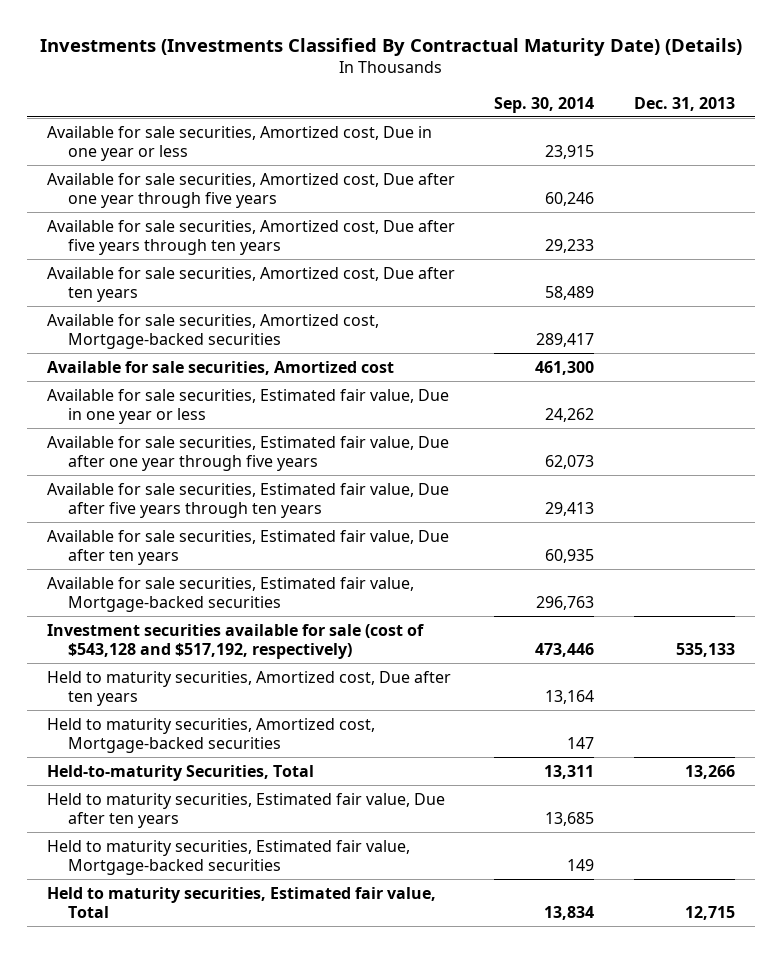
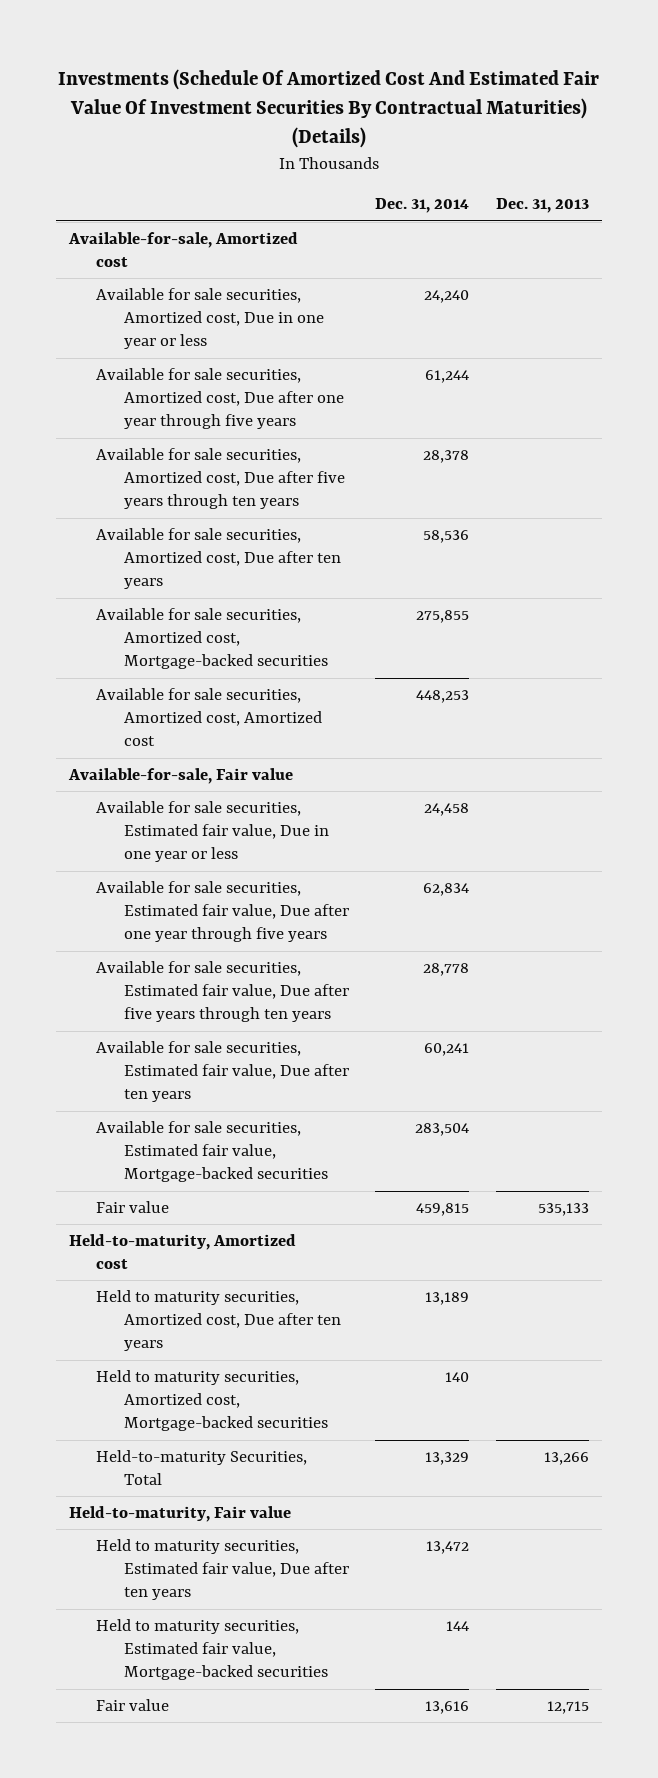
[39,37,742,56] Investments (Investments Classified By Contractual Maturity Date) (Details) -> [57,68,599,149] Investments (Schedule Of Amortized Cost And Estimated Fair Value Of Investment Securities By Contractual Maturities) (Details)
[494,96,595,113] Sep. 30, 2014 -> none
none -> [375,198,470,214] Dec. 31, 2014
none -> [67,231,298,268] Available-for-sale, Amortized cost
[46,360,394,375] Available for sale securities, Amortized cost -> [96,687,322,747] Available for sale securities, Amortized cost, Amortized cost
none -> [67,767,293,784] Available-for-sale, Fair value
[46,623,424,660] Investment securities available for sale (cost of $543,128 and $517,192, respectively) -> [96,1200,170,1213] Fair value
none -> [68,1233,296,1270] Held-to-maturity, Amortized cost
none -> [68,1505,291,1522] Held-to-maturity, Fair value
[46,886,436,919] Held to maturity securities, Estimated fair value, Total -> [96,1698,170,1711] Fair value

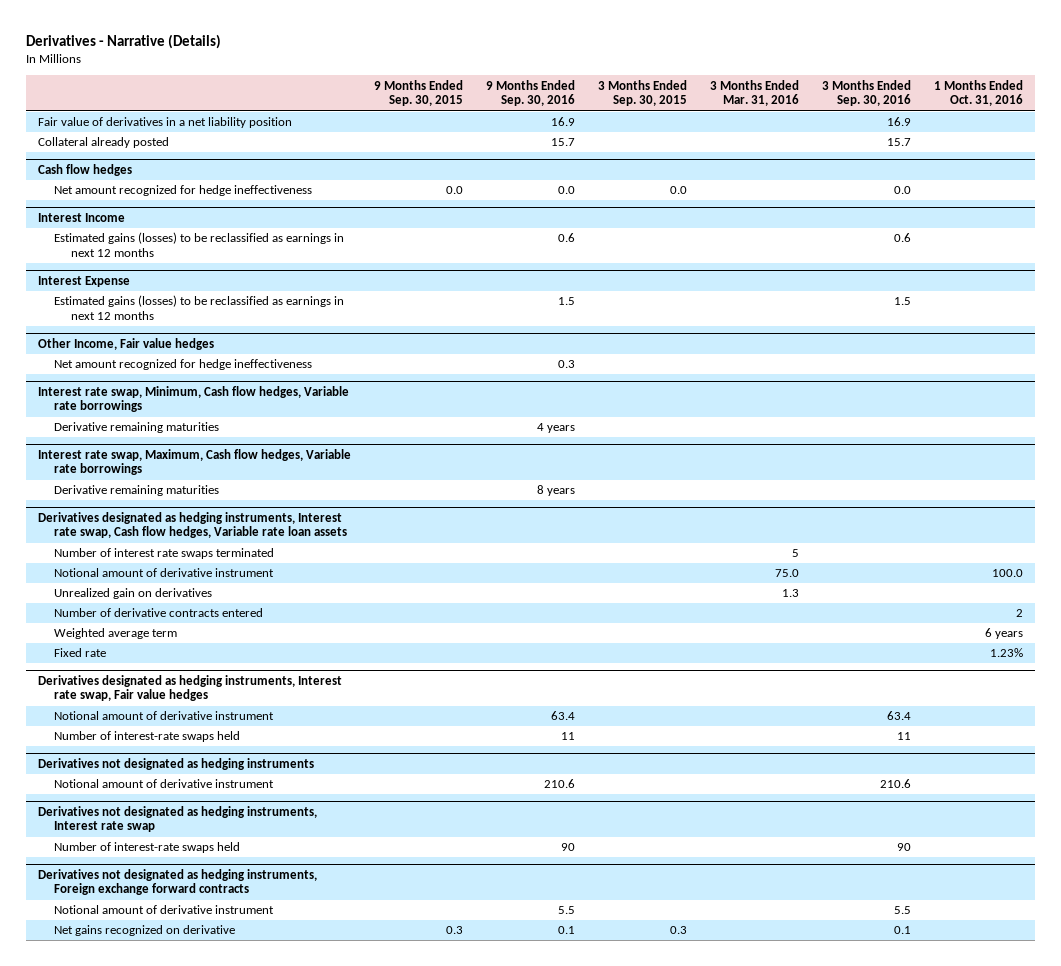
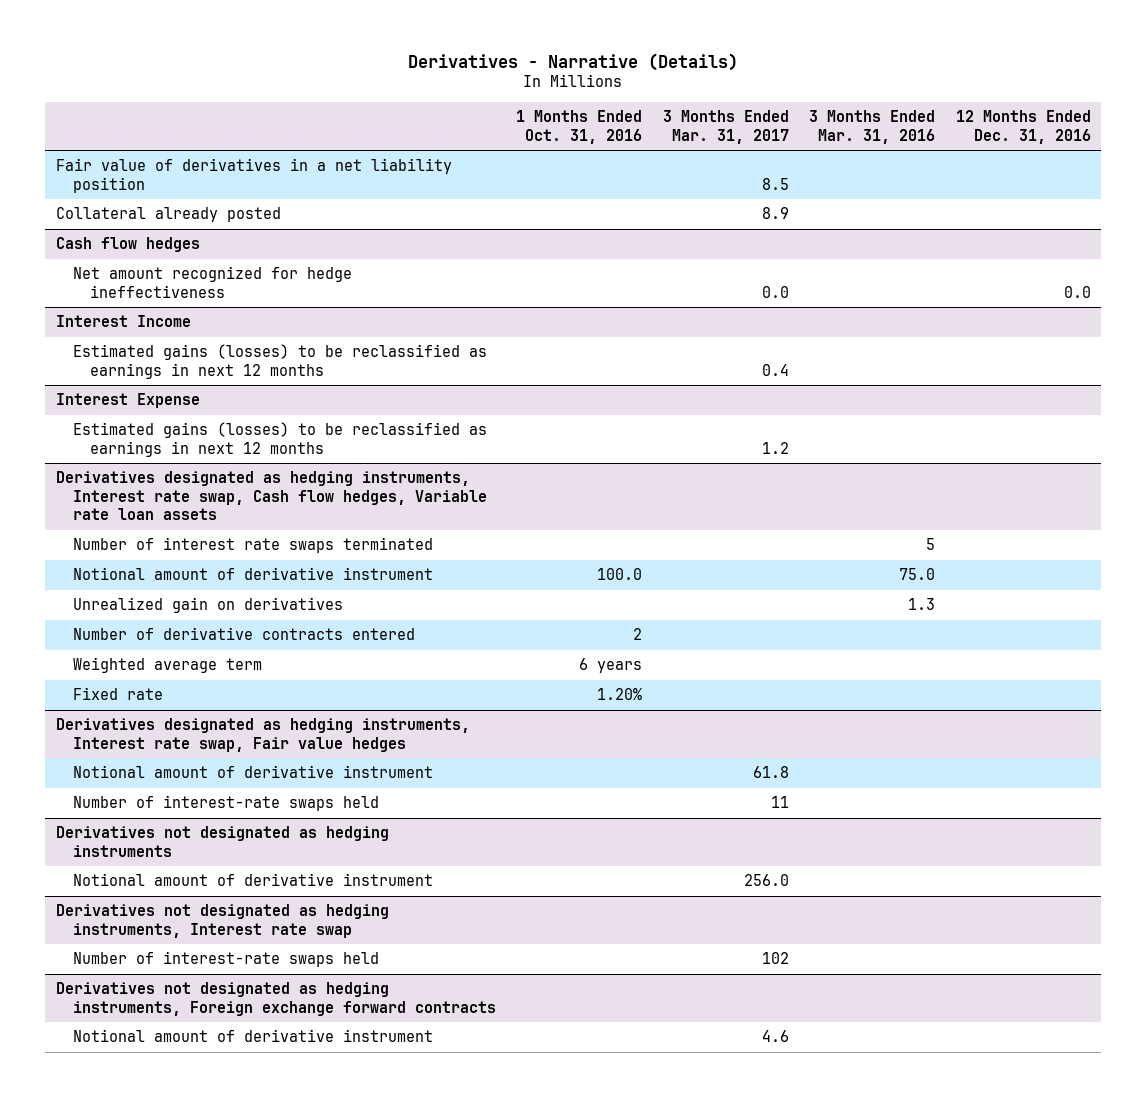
[373,79,463,107] 9 Months Ended Sep. 30, 2015 -> none
[485,79,575,107] 9 Months Ended Sep. 30, 2016 -> none
[597,79,687,107] 3 Months Ended Sep. 30, 2015 -> none
[822,79,912,107] 3 Months Ended Sep. 30, 2016 -> none
none -> [662,110,789,144] 3 Months Ended Mar. 31, 2017
none -> [955,110,1091,144] 12 Months Ended Dec. 31, 2016
[37,337,214,350] Other Income, Fair value hedges -> none
[54,359,313,371] Net amount recognized for hedge ineffectiveness -> none
[37,385,349,413] Interest rate swap, Minimum, Cash flow hedges, Variable rate borrowings -> none
[54,422,220,434] Derivative remaining maturities -> none
[37,448,351,476] Interest rate swap, Maximum, Cash flow hedges, Variable rate borrowings -> none
[54,485,220,497] Derivative remaining maturities -> none
[990,648,1024,658] 1.23% -> [597,688,643,701] 1.20%
[54,925,236,937] Net gains recognized on derivative -> none

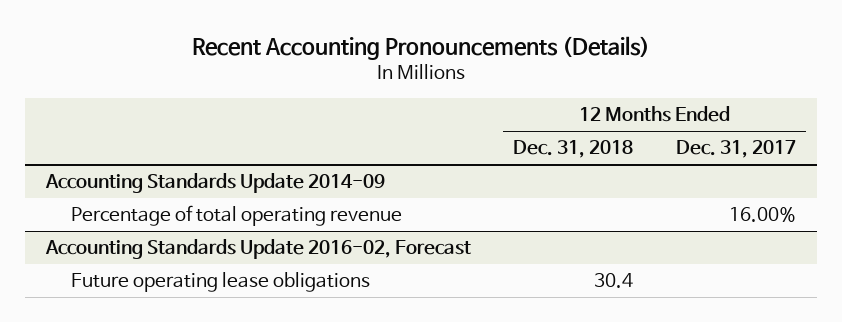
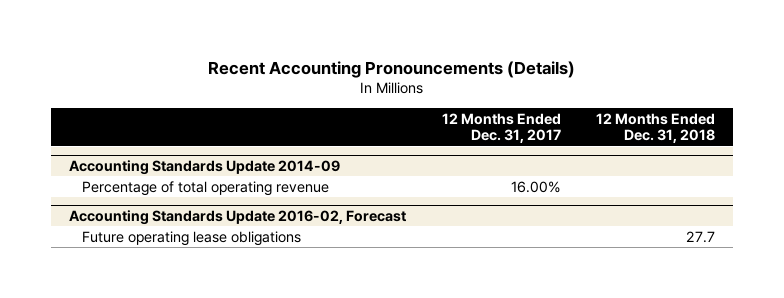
[594,273,634,289] 30.4 -> [686,230,716,243] 27.7

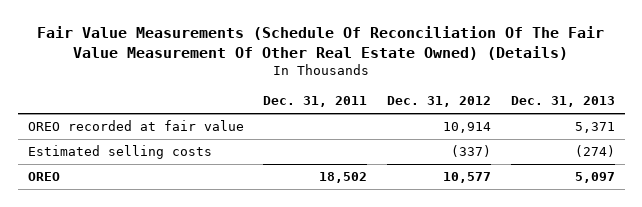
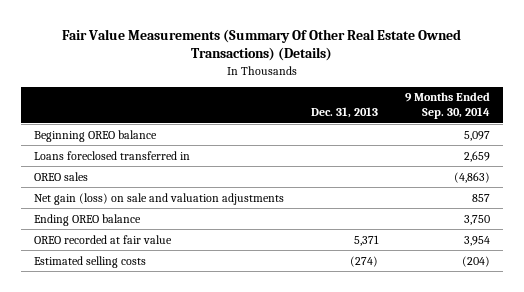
[37,25,605,60] Fair Value Measurements (Schedule Of Reconciliation Of The Fair Value Measurement Of Other Real Estate Owned) (Details) -> [62,28,462,62] Fair Value Measurements (Summary Of Other Real Estate Owned Transactions) (Details)
[263,96,368,108] Dec. 31, 2011 -> none
[387,96,492,108] Dec. 31, 2012 -> none
none -> [404,92,490,120] 9 Months Ended Sep. 30, 2014
none -> [34,129,158,142] Beginning OREO balance
none -> [34,150,191,160] Loans foreclosed transferred in
none -> [34,171,89,181] OREO sales
none -> [34,192,285,205] Net gain (loss) on sale and valuation adjustments
none -> [34,213,142,226] Ending OREO balance
[27,172,60,182] OREO -> none

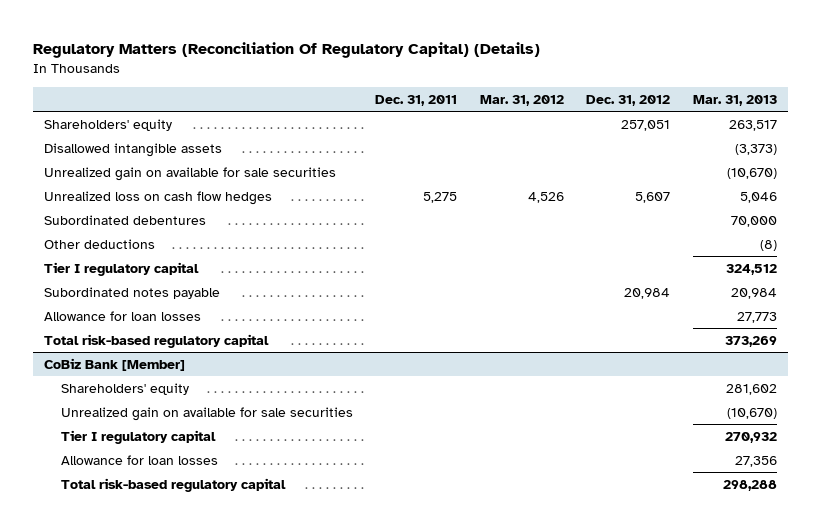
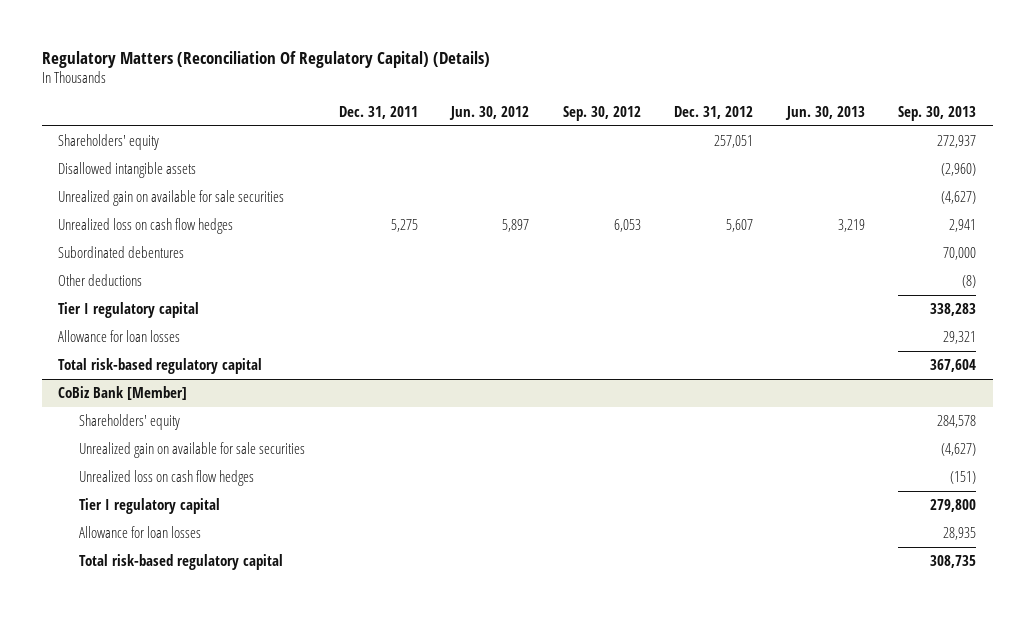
[479,94,564,106] Mar. 31, 2012 -> none
[692,94,777,106] Mar. 31, 2013 -> none
none -> [449,105,530,120] Jun. 30, 2012
none -> [562,105,641,121] Sep. 30, 2012
none -> [784,105,865,120] Jun. 30, 2013
none -> [898,105,977,121] Sep. 30, 2013
[43,286,220,299] Subordinated notes payable -> none
none -> [79,470,255,487] Unrealized loss on cash flow hedges

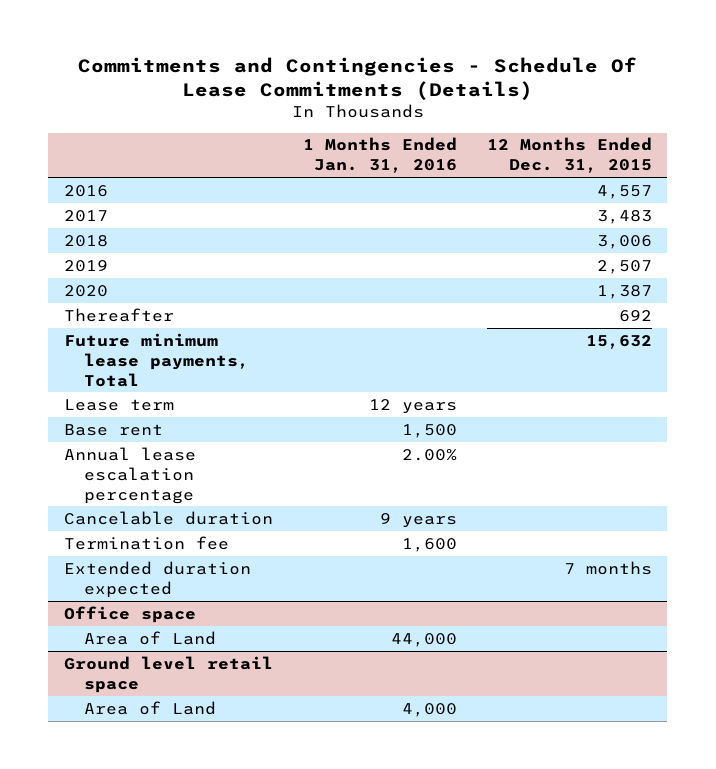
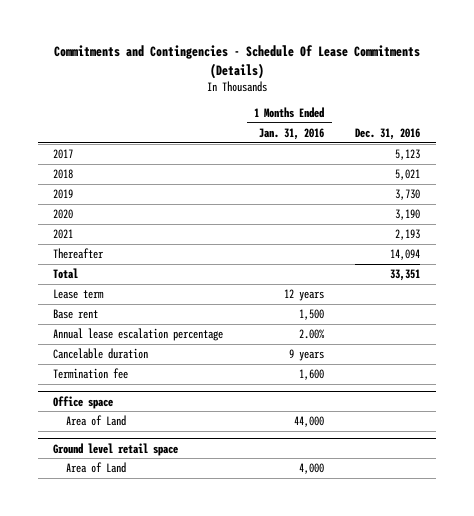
[487,137,653,174] 12 Months Ended Dec. 31, 2015 -> none
none -> [355,127,421,140] Dec. 31, 2016
[63,184,108,197] 2016 -> none
none -> [53,229,74,240] 2021
[63,332,250,387] Future minimum lease payments, Total -> [53,268,79,280] Total
[63,560,251,598] Extended duration expected -> none

